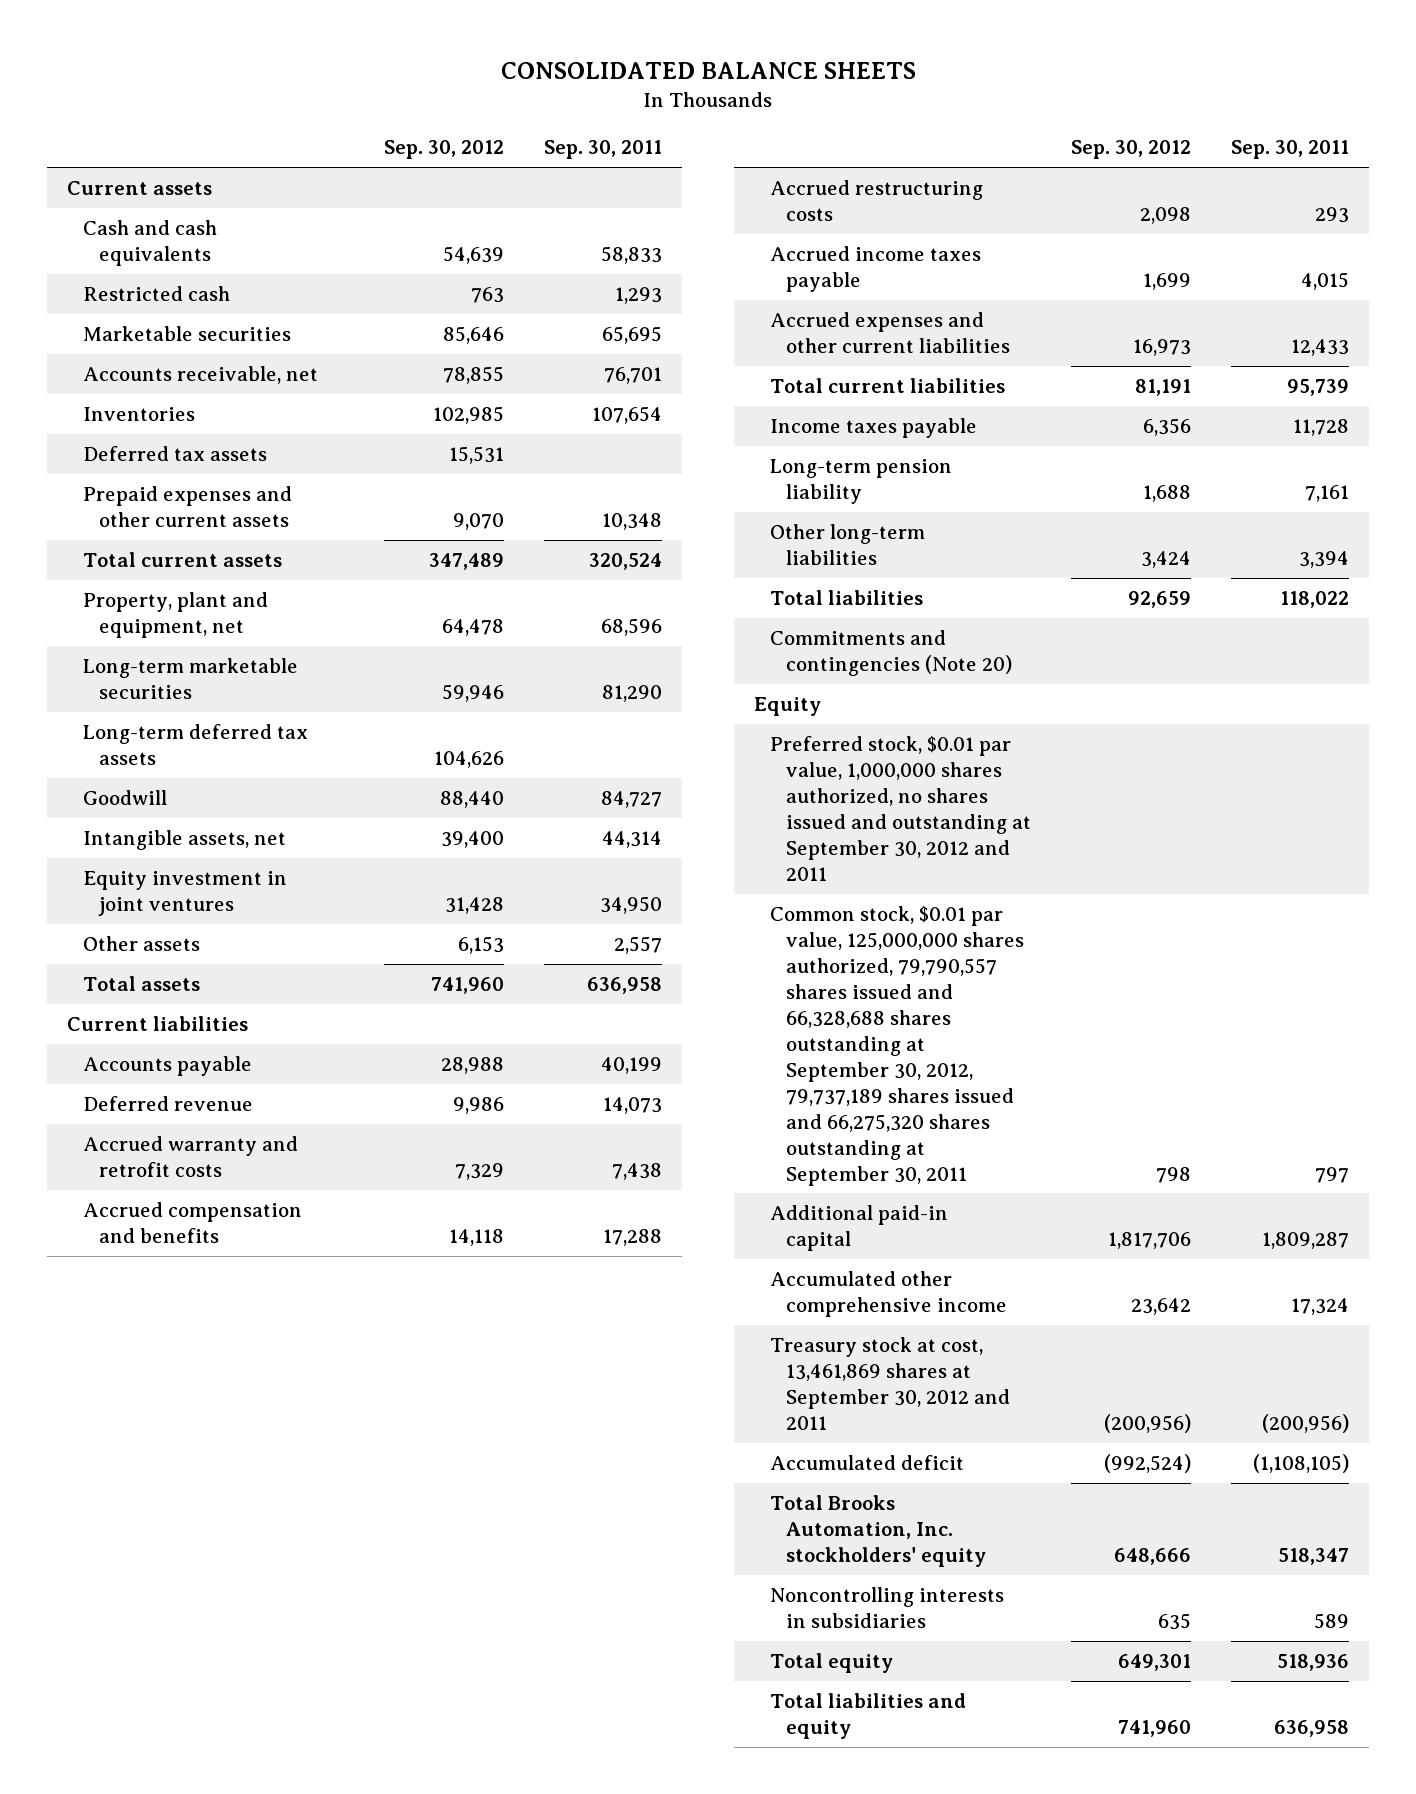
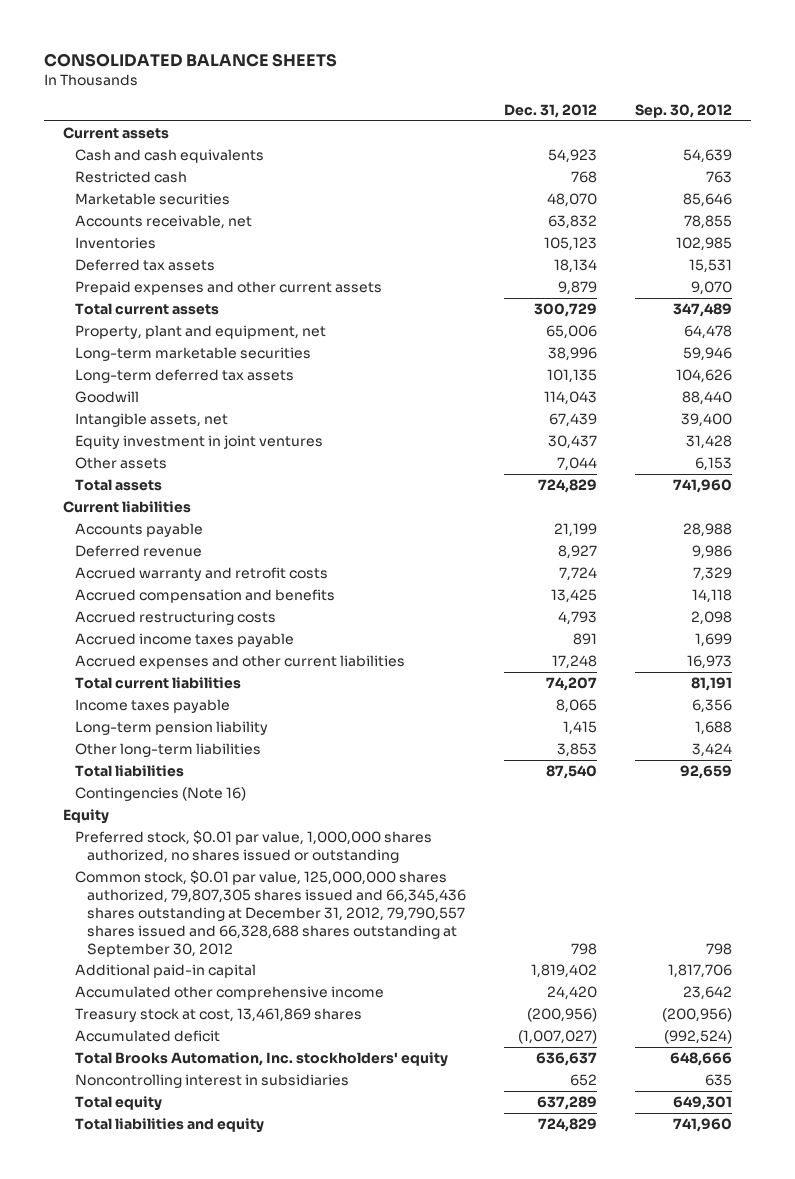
[543,140,662,160] Sep. 30, 2011 -> none
none -> [503,103,597,118] Dec. 31, 2012
[769,630,1012,677] Commitments and contingencies (Note 20) -> [74,787,246,802] Contingencies (Note 16)
[769,736,1031,881] Preferred stock, $0.01 par value, 1,000,000 shares authorized, no shares issued and outstanding at September 30, 2012 and 2011 -> [74,830,432,863] Preferred stock, $0.01 par value, 1,000,000 shares authorized, no shares issued or outstanding
[769,906,1024,1186] Common stock, $0.01 par value, 125,000,000 shares authorized, 79,790,557 shares issued and 66,328,688 shares outstanding at September 30, 2012, 79,737,189 shares issued and 66,275,320 shares outstanding at September 30, 2011 -> [74,870,466,957] Common stock, $0.01 par value, 125,000,000 shares authorized, 79,807,305 shares issued and 66,345,436 shares outstanding at December 31, 2012, 79,790,557 shares issued and 66,328,688 shares outstanding at September 30, 2012
[769,1337,1010,1430] Treasury stock at cost, 13,461,869 shares at September 30, 2012 and 2011 -> [74,1008,362,1023] Treasury stock at cost, 13,461,869 shares
[769,1587,1004,1629] Noncontrolling interests in subsidiaries -> [74,1074,349,1089] Noncontrolling interest in subsidiaries

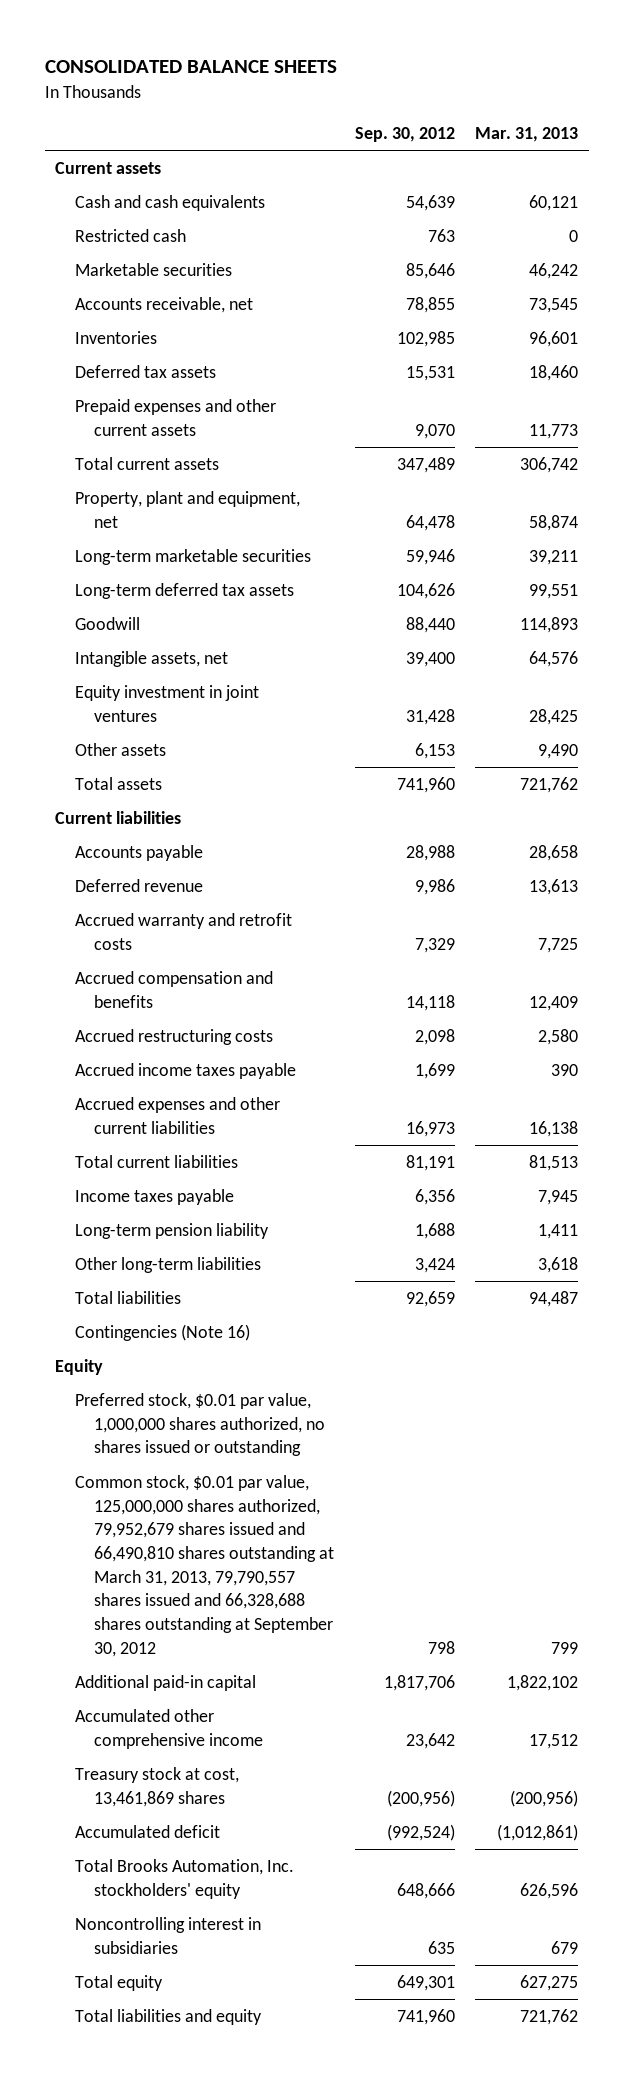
[503,103,597,118] Dec. 31, 2012 -> none
none -> [475,127,579,143] Mar. 31, 2013
[74,870,466,957] Common stock, $0.01 par value, 125,000,000 shares authorized, 79,807,305 shares issued and 66,345,436 shares outstanding at December 31, 2012, 79,790,557 shares issued and 66,328,688 shares outstanding at September 30, 2012 -> [74,1475,334,1657] Common stock, $0.01 par value, 125,000,000 shares authorized, 79,952,679 shares issued and 66,490,810 shares outstanding at March 31, 2013, 79,790,557 shares issued and 66,328,688 shares outstanding at September 30, 2012

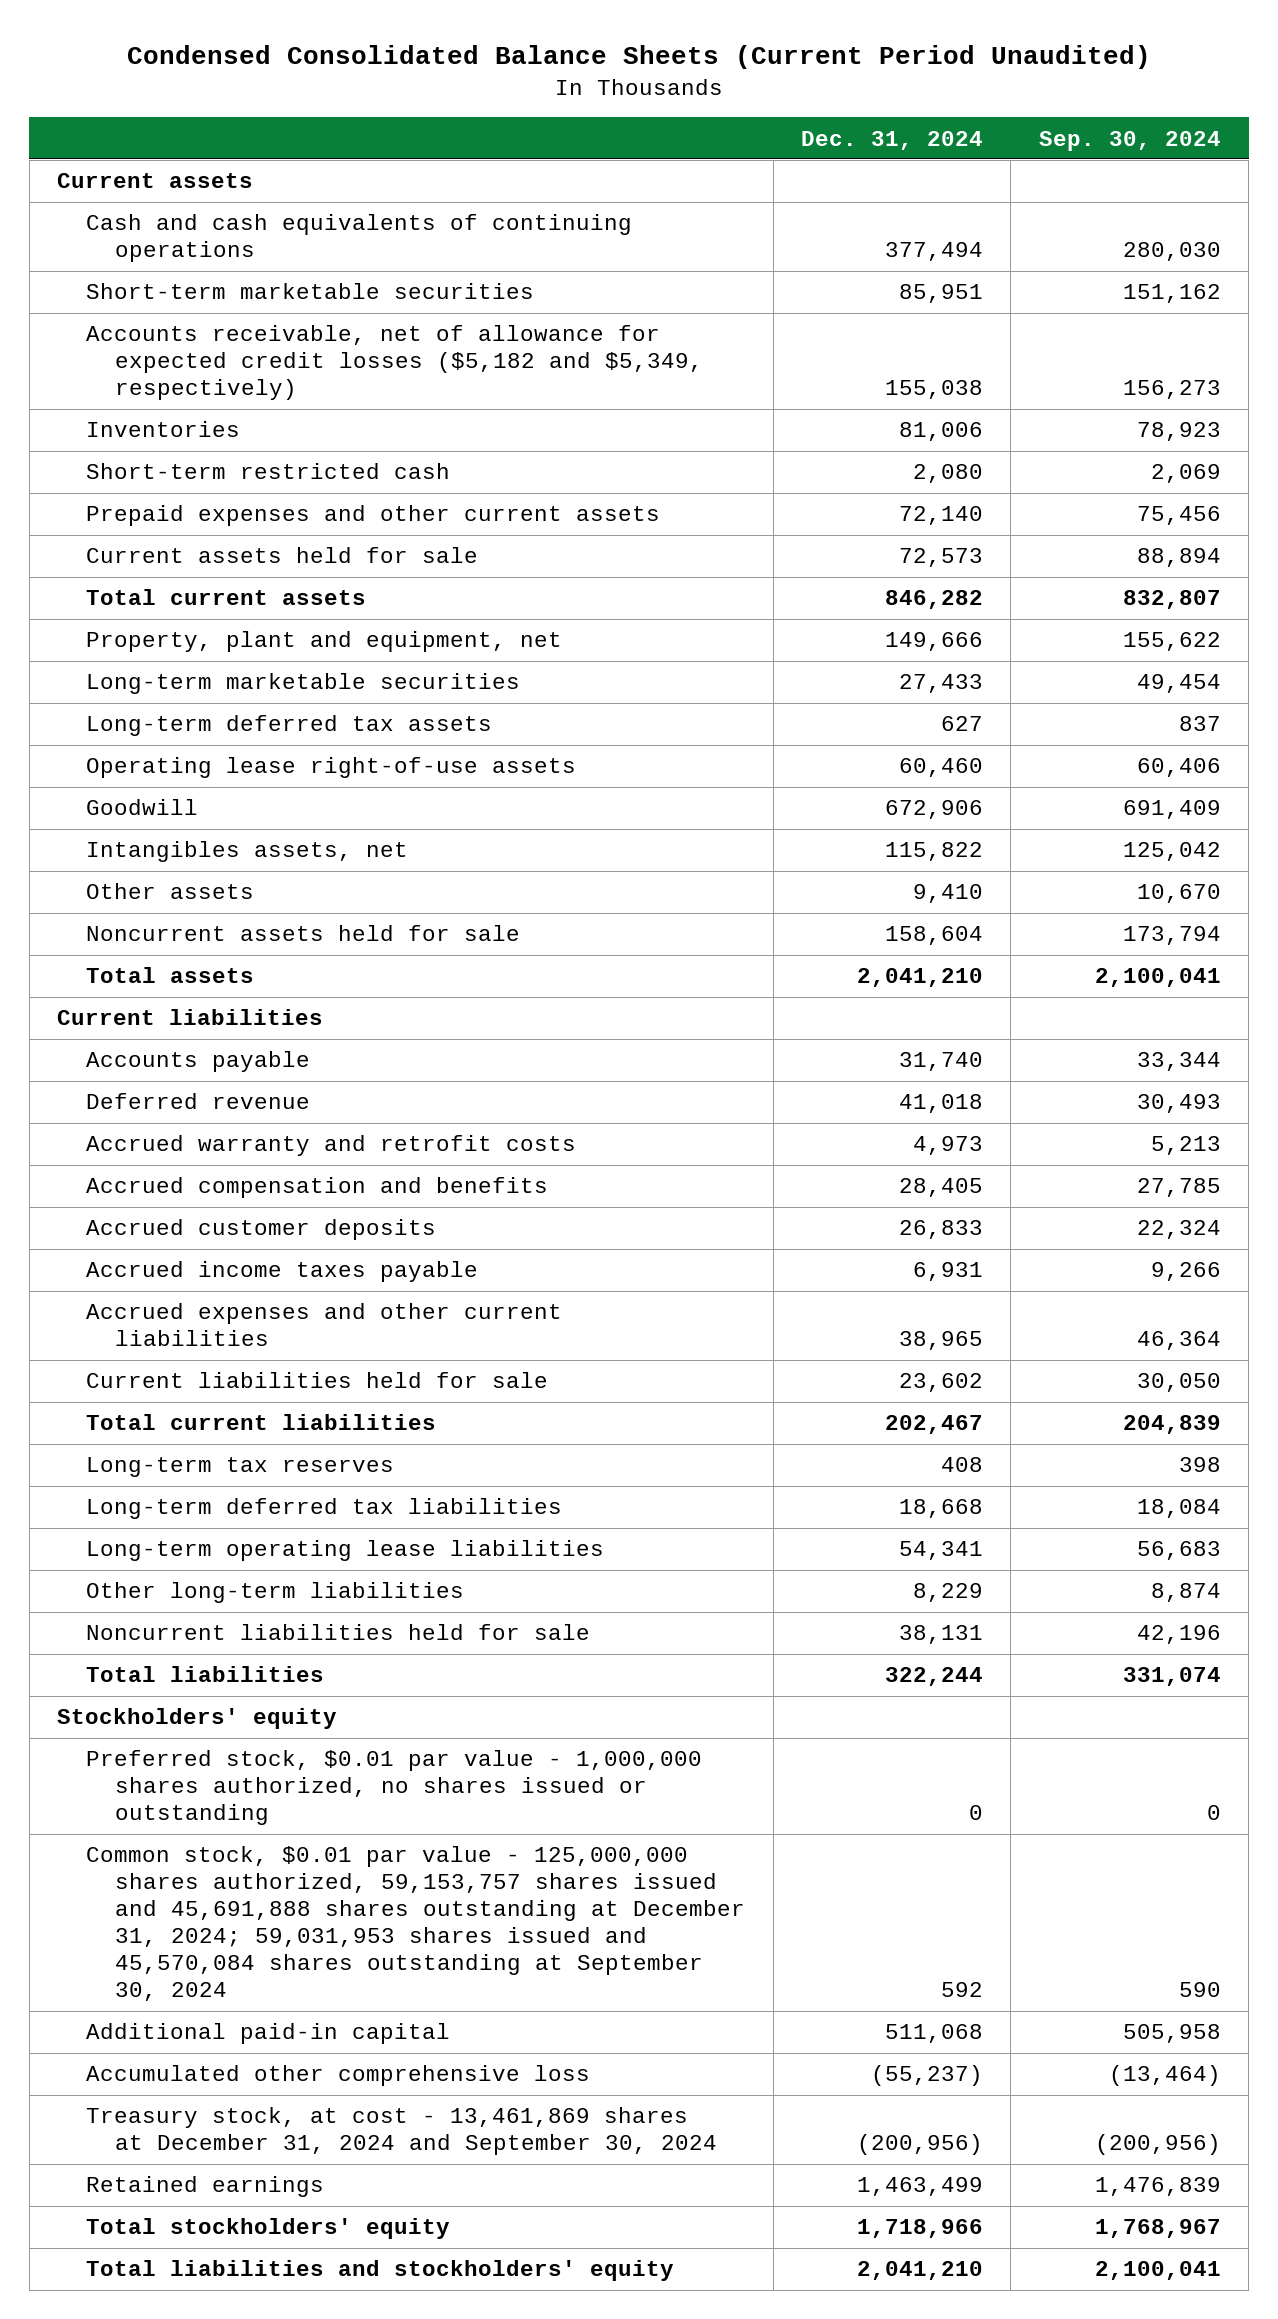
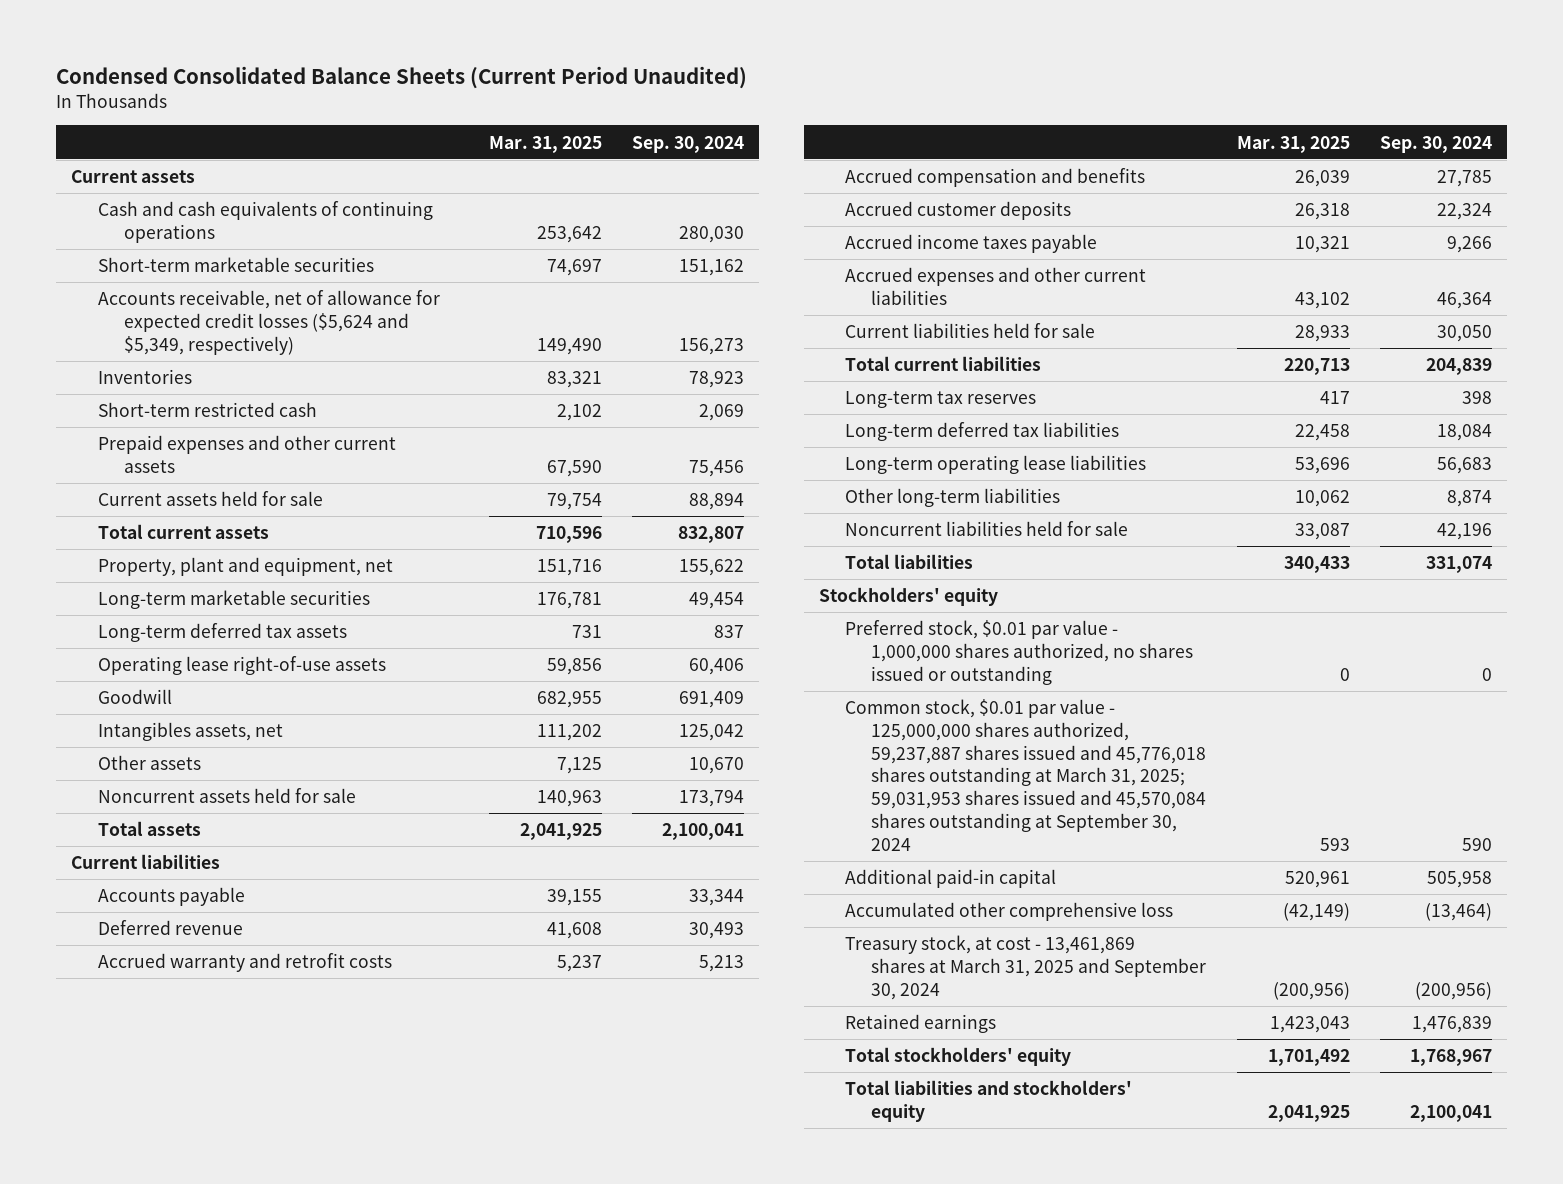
[801,130,984,150] Dec. 31, 2024 -> none
none -> [489,135,603,153] Mar. 31, 2025
[86,325,704,401] Accounts receivable, net of allowance for expected credit losses ($5,182 and $5,349, respectively) -> [97,290,440,355] Accounts receivable, net of allowance for expected credit losses ($5,624 and $5,349, respectively)
[86,1846,746,2002] Common stock, $0.01 par value - 125,000,000 shares authorized, 59,153,757 shares issued and 45,691,888 shares outstanding at December 31, 2024; 59,031,953 shares issued and 45,570,084 shares outstanding at September 30, 2024 -> [845,699,1207,851] Common stock, $0.01 par value - 125,000,000 shares authorized, 59,237,887 shares issued and 45,776,018 shares outstanding at March 31, 2025; 59,031,953 shares issued and 45,570,084 shares outstanding at September 30, 2024
[86,2107,718,2156] Treasury stock, at cost - 13,461,869 shares at December 31, 2024 and September 30, 2024 -> [845,935,1207,1000] Treasury stock, at cost - 13,461,869 shares at March 31, 2025 and September 30, 2024

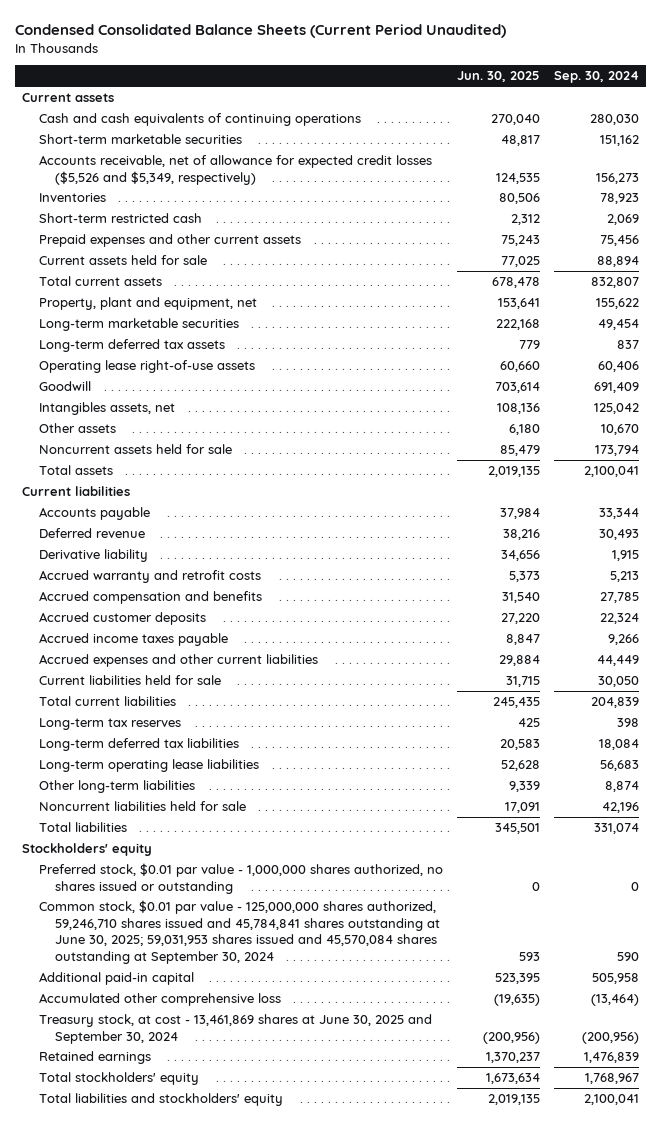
[489,135,603,153] Mar. 31, 2025 -> none
none -> [456,71,540,83] Jun. 30, 2025
[97,290,440,355] Accounts receivable, net of allowance for expected credit losses ($5,624 and $5,349, respectively) -> [38,154,432,185] Accounts receivable, net of allowance for expected credit losses ($5,526 and $5,349, respectively)
none -> [38,548,148,562] Derivative liability
[1436,291,1492,309] 46,364 -> [596,654,639,666] 44,449
[845,699,1207,851] Common stock, $0.01 par value - 125,000,000 shares authorized, 59,237,887 shares issued and 45,776,018 shares outstanding at March 31, 2025; 59,031,953 shares issued and 45,570,084 shares outstanding at September 30, 2024 -> [38,899,441,964] Common stock, $0.01 par value - 125,000,000 shares authorized, 59,246,710 shares issued and 45,784,841 shares outstanding at June 30, 2025; 59,031,953 shares issued and 45,570,084 shares outstanding at September 30, 2024
[845,935,1207,1000] Treasury stock, at cost - 13,461,869 shares at March 31, 2025 and September 30, 2024 -> [38,1013,432,1044] Treasury stock, at cost - 13,461,869 shares at June 30, 2025 and September 30, 2024

